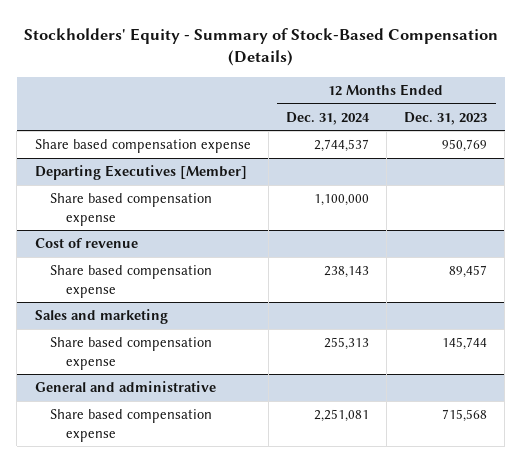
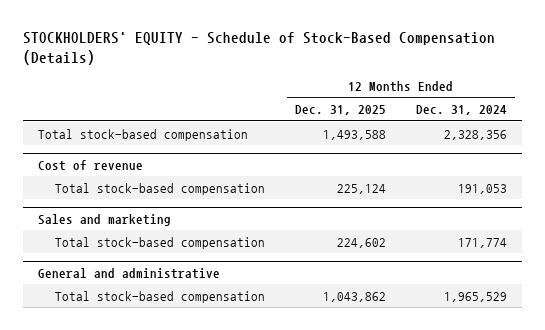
[23,27,498,67] Stockholders' Equity - Summary of Stock-Based Compensation (Details) -> [22,32,495,65] STOCKHOLDERS' EQUITY - Schedule of Stock-Based Compensation (Details)
[404,111,488,125] Dec. 31, 2023 -> none
none -> [294,105,386,116] Dec. 31, 2025
[34,165,247,181] Departing Executives [Member] -> none
[50,193,213,226] Share based compensation expense -> none
[34,139,251,154] Share based compensation expense -> [37,128,248,141] Total stock-based compensation
[313,139,369,153] 2,744,537 -> [444,129,508,140] 2,328,356
[50,265,213,298] Share based compensation expense -> [54,182,265,195] Total stock-based compensation
[323,266,369,279] 238,143 -> [458,183,508,194] 191,053
[50,337,213,370] Share based compensation expense -> [54,236,265,249] Total stock-based compensation
[323,337,369,351] 255,313 -> [458,237,508,248] 171,774
[50,409,213,442] Share based compensation expense -> [54,290,265,303] Total stock-based compensation
[313,409,369,423] 2,251,081 -> [444,291,508,302] 1,965,529

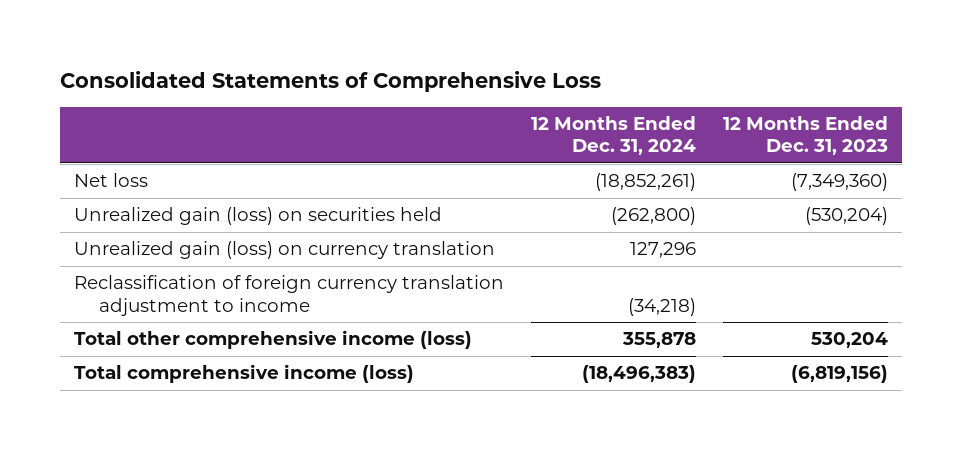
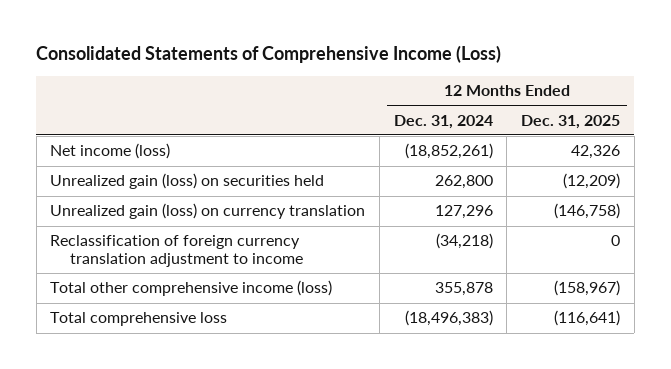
[59,71,601,93] Consolidated Statements of Comprehensive Loss -> [36,45,502,64] Consolidated Statements of Comprehensive Income (Loss)
[723,115,889,156] 12 Months Ended Dec. 31, 2023 -> none
none -> [521,114,621,129] Dec. 31, 2025
[73,173,148,188] Net loss -> [50,143,171,160] Net income (loss)
[610,207,696,226] (262,800) -> [434,175,493,190] 262,800
[73,364,414,384] Total comprehensive income (loss) -> [50,312,228,327] Total comprehensive loss

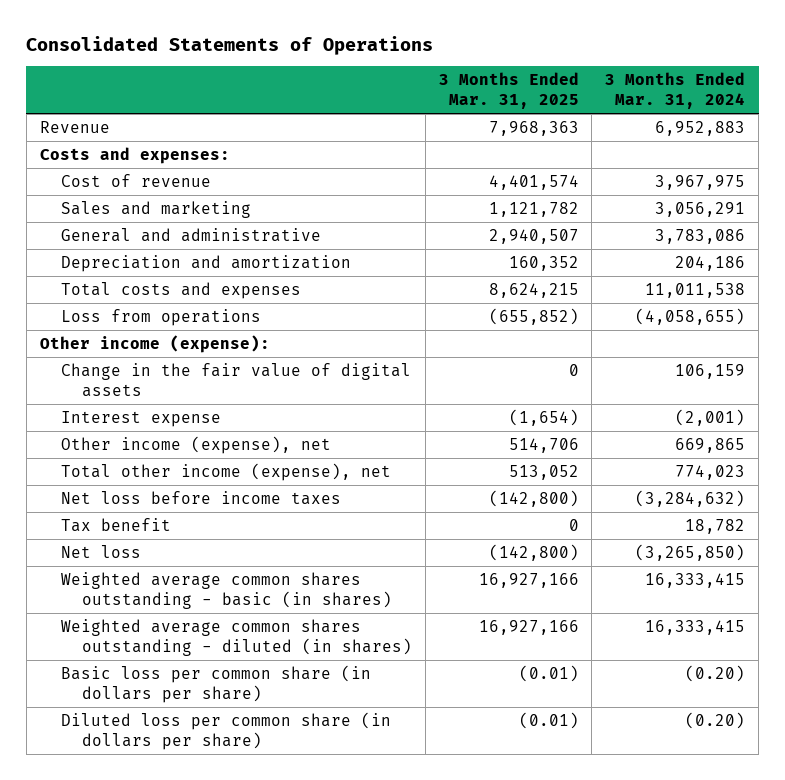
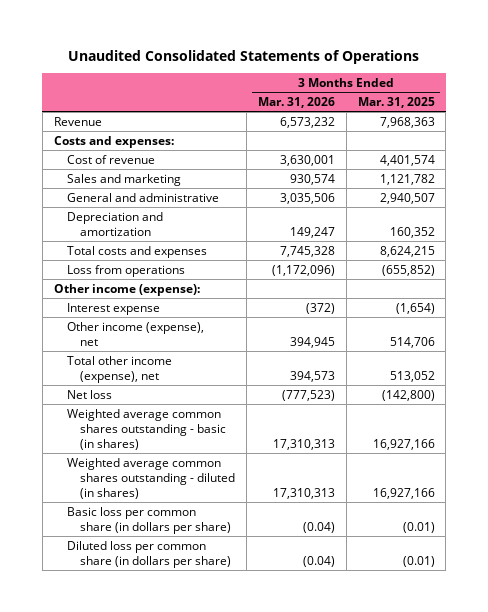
[26,35,434,55] Consolidated Statements of Operations -> [68,50,420,65] Unaudited Consolidated Statements of Operations
[605,72,746,110] 3 Months Ended Mar. 31, 2024 -> none
none -> [258,97,336,109] Mar. 31, 2026
[60,362,411,398] Change in the fair value of digital assets -> none
[60,490,341,505] Net loss before income taxes -> none
[60,517,171,532] Tax benefit -> none

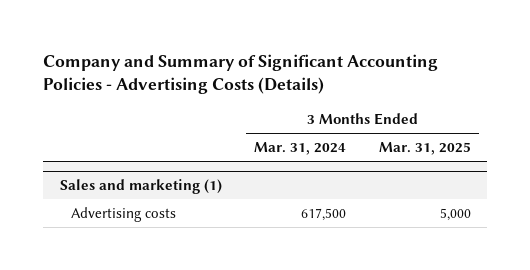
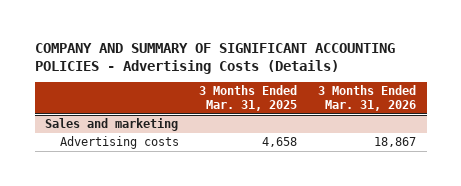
[43,53,439,95] Company and Summary of Significant Accounting Policies - Advertising Costs (Details) -> [34,42,395,74] COMPANY AND SUMMARY OF SIGNIFICANT ACCOUNTING POLICIES - Advertising Costs (Details)
[254,142,347,156] Mar. 31, 2024 -> none
none -> [318,85,417,112] 3 Months Ended Mar. 31, 2026
[59,178,222,194] Sales and marketing (1) -> [45,118,179,132] Sales and marketing
[439,207,471,221] 5,000 -> [262,137,298,148] 4,658

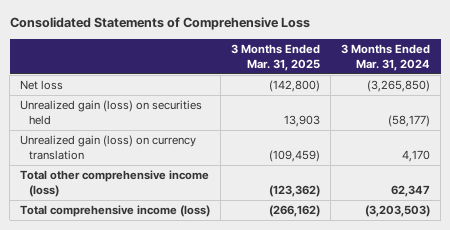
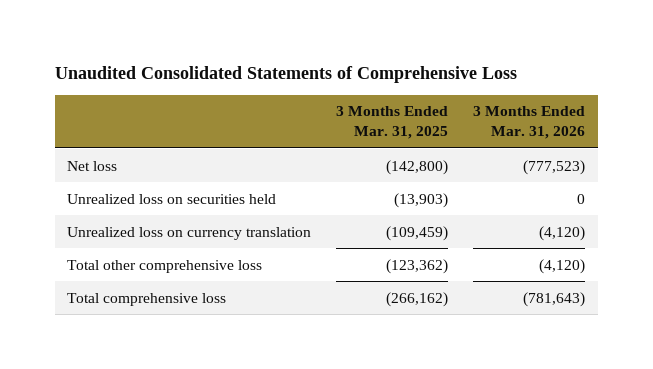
[9,17,310,31] Consolidated Statements of Comprehensive Loss -> [54,66,517,84] Unaudited Consolidated Statements of Comprehensive Loss
[341,44,431,71] 3 Months Ended Mar. 31, 2024 -> none
none -> [473,106,586,140] 3 Months Ended Mar. 31, 2026
[20,100,203,125] Unrealized gain (loss) on securities held -> [67,193,277,204] Unrealized loss on securities held
[284,114,321,127] 13,903 -> [394,192,449,208] (13,903)
[20,135,197,160] Unrealized gain (loss) on currency translation -> [67,226,312,240] Unrealized loss on currency translation
[20,170,210,197] Total other comprehensive income (loss) -> [67,259,263,273] Total other comprehensive loss
[20,205,211,218] Total comprehensive income (loss) -> [67,292,227,306] Total comprehensive loss

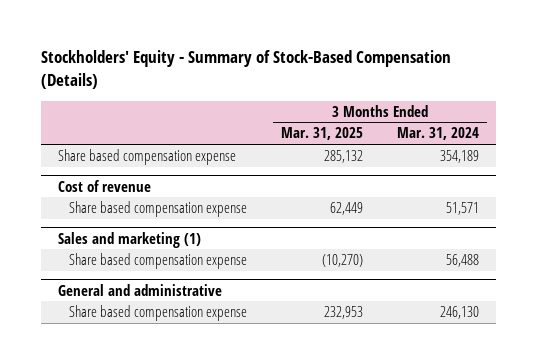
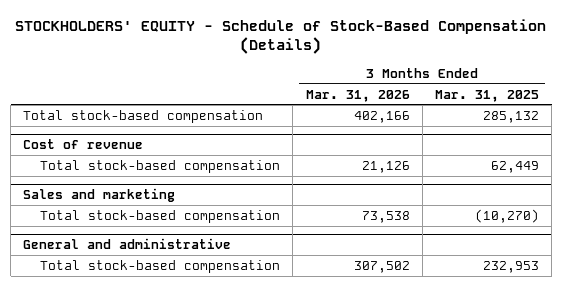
[40,50,451,90] Stockholders' Equity - Summary of Stock-Based Compensation (Details) -> [15,18,547,55] STOCKHOLDERS' EQUITY - Schedule of Stock-Based Compensation (Details)
[396,127,479,141] Mar. 31, 2024 -> none
none -> [305,89,410,102] Mar. 31, 2026
[57,149,236,166] Share based compensation expense -> [23,109,264,123] Total stock-based compensation
[69,201,248,218] Share based compensation expense -> [40,159,281,173] Total stock-based compensation
[57,231,201,248] Sales and marketing (1) -> [23,188,176,203] Sales and marketing
[69,253,248,270] Share based compensation expense -> [40,209,281,223] Total stock-based compensation
[69,305,248,322] Share based compensation expense -> [40,259,281,273] Total stock-based compensation

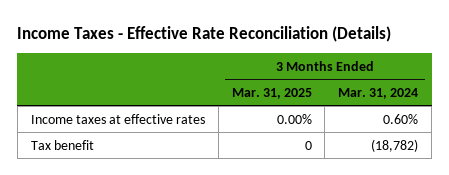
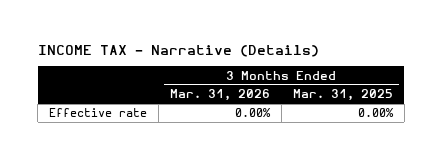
[17,26,392,43] Income Taxes - Effective Rate Reconciliation (Details) -> [37,45,319,58] INCOME TAX - Narrative (Details)
[338,87,419,99] Mar. 31, 2024 -> none
none -> [170,89,271,102] Mar. 31, 2026
[30,139,94,150] Tax benefit -> none
[30,113,205,124] Income taxes at effective rates -> [49,108,148,118] Effective rate

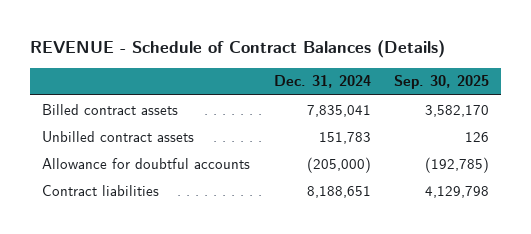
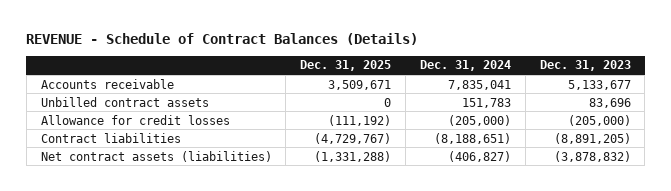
[394,75,490,90] Sep. 30, 2025 -> none
none -> [300,60,392,72] Dec. 31, 2025
none -> [539,60,631,72] Dec. 31, 2023
[42,103,179,115] Billed contract assets -> [40,78,174,89] Accounts receivable
[42,157,251,169] Allowance for doubtful accounts -> [40,114,230,125] Allowance for credit losses
[306,185,371,198] 8,188,651 -> [433,132,511,144] (8,188,651)
none -> [40,150,272,162] Net contract assets (liabilities)

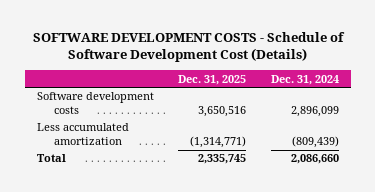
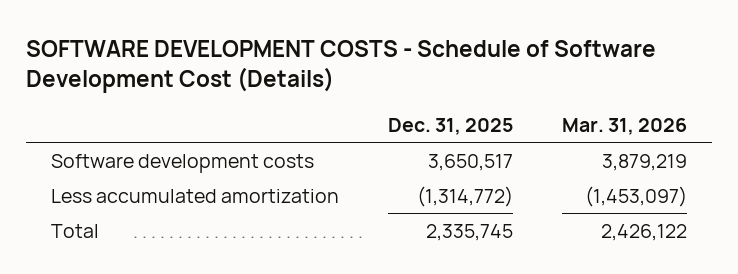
[270,74,339,85] Dec. 31, 2024 -> none
none -> [562,117,688,135] Mar. 31, 2026
[198,106,247,118] 3,650,516 -> [428,153,514,171] 3,650,517
[190,136,247,149] (1,314,771) -> [417,185,514,207] (1,314,772)

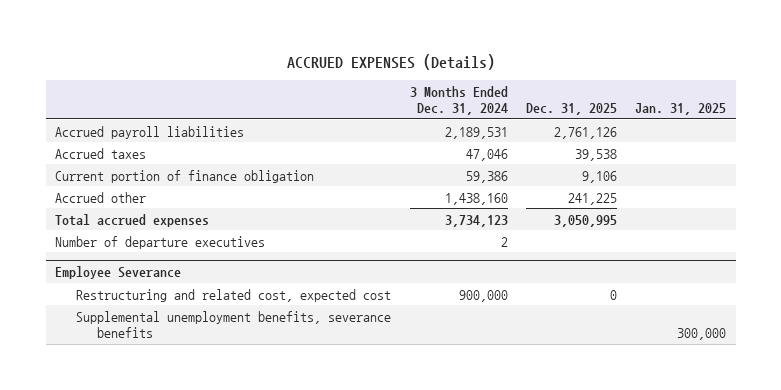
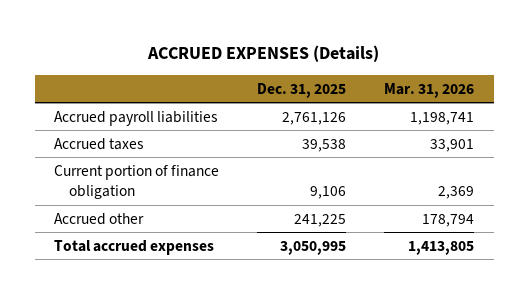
[409,85,508,115] 3 Months Ended Dec. 31, 2024 -> none
[635,102,727,115] Jan. 31, 2025 -> none
none -> [384,82,475,98] Mar. 31, 2026
[54,235,265,249] Number of departure executives -> none
[54,265,181,279] Employee Severance -> none
[76,288,392,302] Restructuring and related cost, expected cost -> none
[76,310,392,338] Supplemental unemployment benefits, severance benefits -> none

